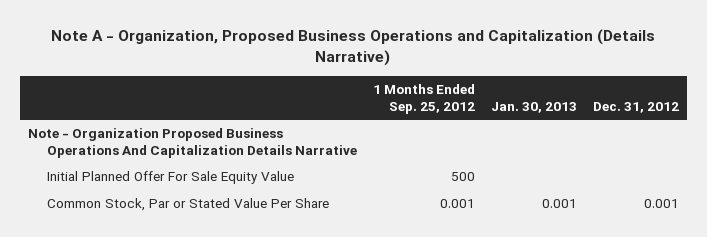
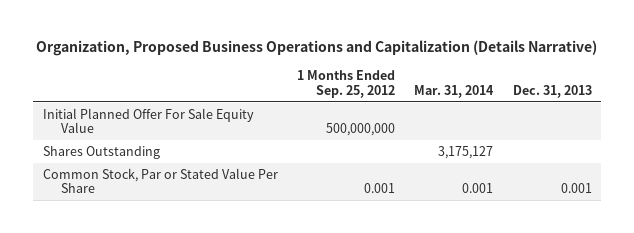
[51,29,656,67] Note A - Organization, Proposed Business Operations and Capitalization (Details Narrative) -> [36,40,598,57] Organization, Proposed Business Operations and Capitalization (Details Narrative)
[491,101,578,113] Jan. 30, 2013 -> none
[593,101,680,113] Dec. 31, 2012 -> none
none -> [414,84,495,98] Mar. 31, 2014
none -> [512,84,592,98] Dec. 31, 2013
[27,128,358,158] Note - Organization Proposed Business Operations And Capitalization Details Narrative -> none
[451,172,476,182] 500 -> [326,123,396,137] 500,000,000
none -> [42,145,160,159] Shares Outstanding

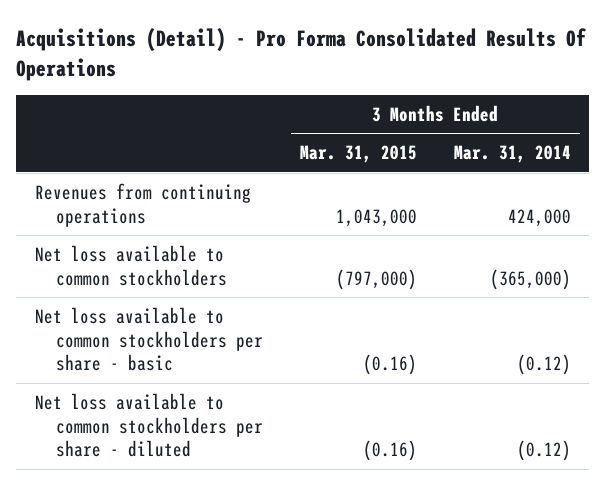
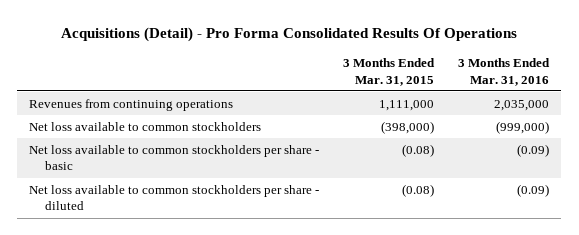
[453,145,571,164] Mar. 31, 2014 -> none
none -> [458,57,551,86] 3 Months Ended Mar. 31, 2016
[335,208,417,227] 1,043,000 -> [379,99,435,111] 1,111,000
[335,268,417,290] (797,000) -> [381,120,435,134] (398,000)
[362,354,417,376] (0.16) -> [402,143,435,157] (0.08)
[362,440,417,462] (0.16) -> [402,183,435,197] (0.08)

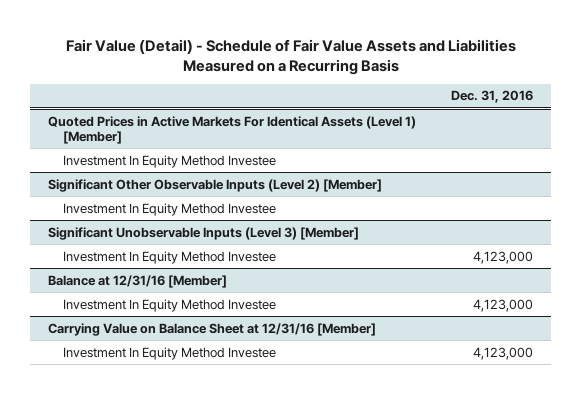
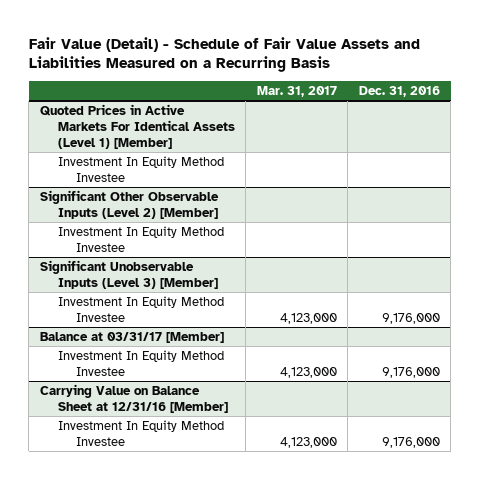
none -> [256,85,337,97] Mar. 31, 2017
[473,250,534,264] 4,123,000 -> [381,313,440,325] 9,176,000
[48,274,228,288] Balance at 12/31/16 [Member] -> [39,331,224,343] Balance at 03/31/17 [Member]
[473,298,534,312] 4,123,000 -> [381,367,440,379] 9,176,000
[473,346,534,360] 4,123,000 -> [381,437,440,449] 9,176,000

